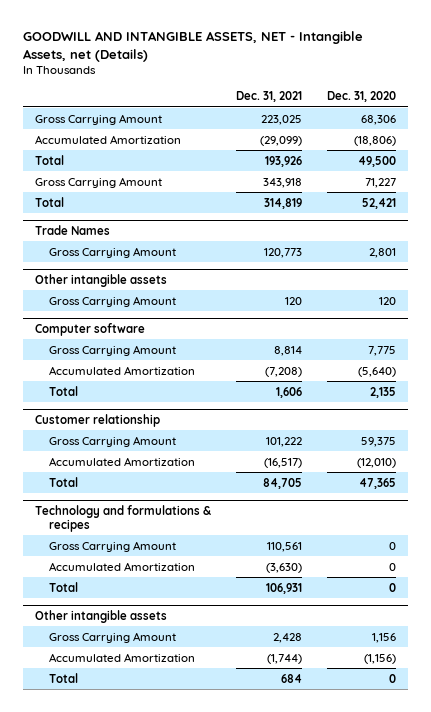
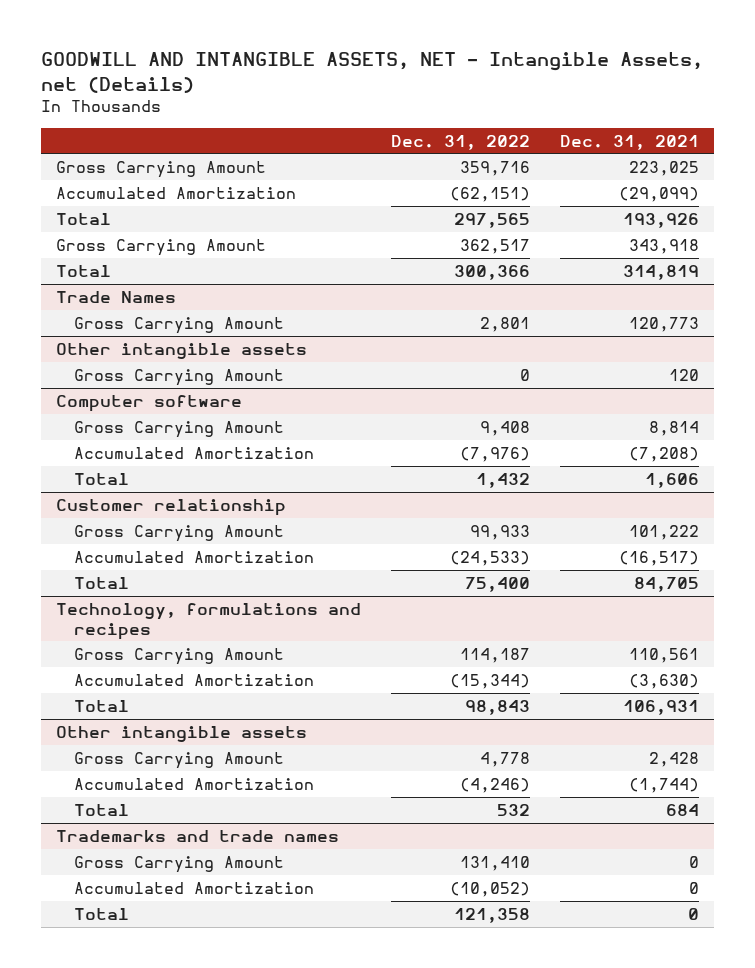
[326,91,396,103] Dec. 31, 2020 -> none
none -> [391,134,531,150] Dec. 31, 2022
[35,504,212,532] Technology and formulations & recipes -> [56,602,362,640] Technology, formulations and recipes
none -> [56,829,340,842] Trademarks and trade names
none -> [73,855,284,873] Gross Carrying Amount
none -> [73,881,314,894] Accumulated Amortization
none -> [73,907,129,920] Total

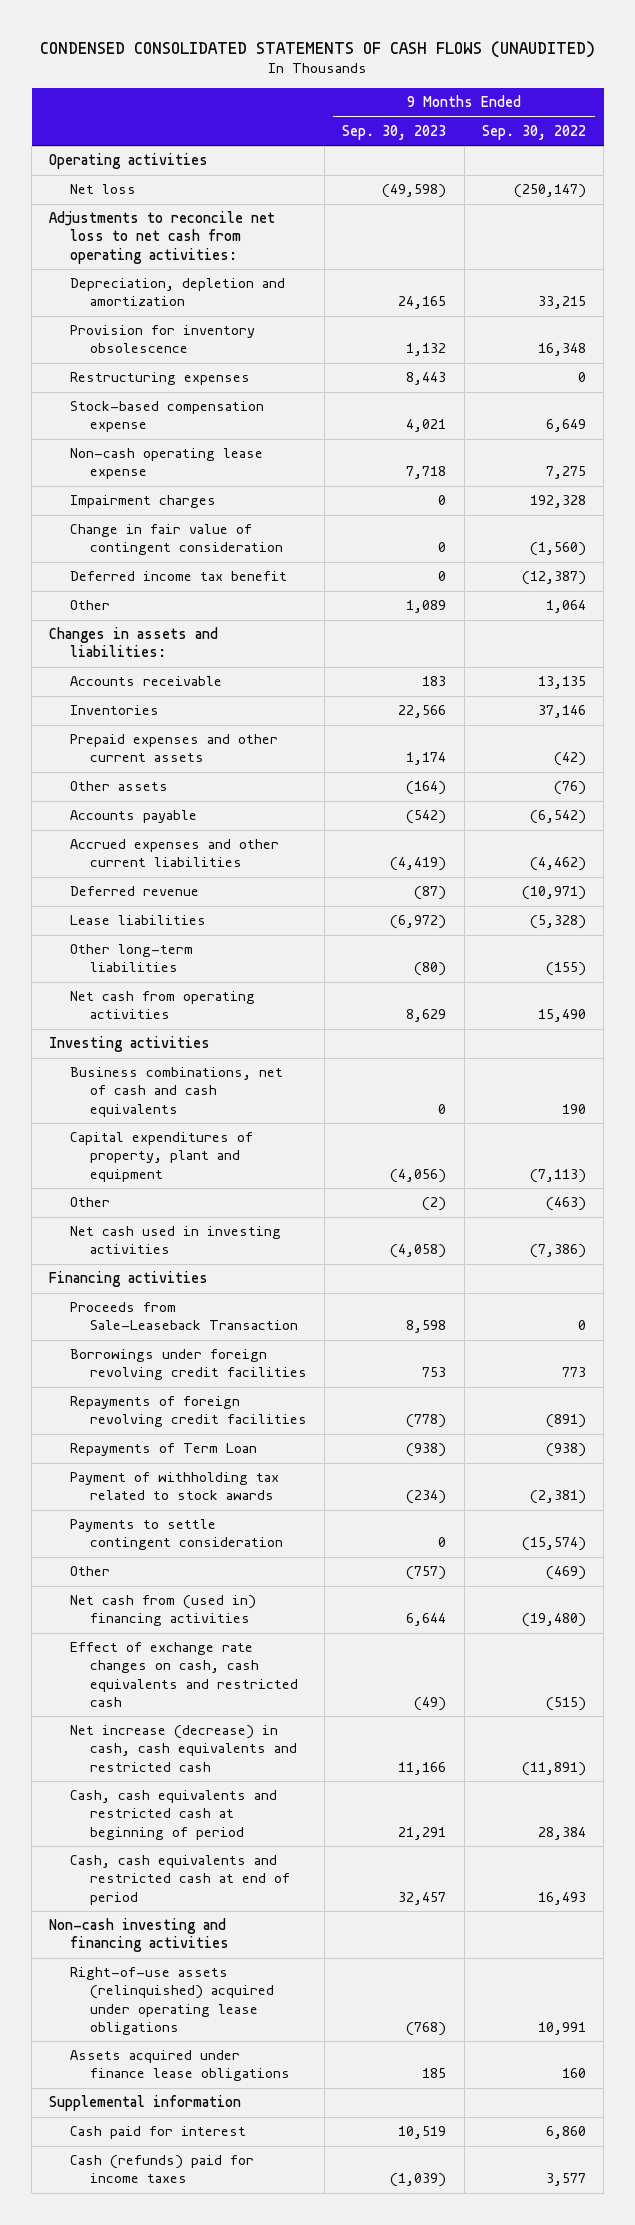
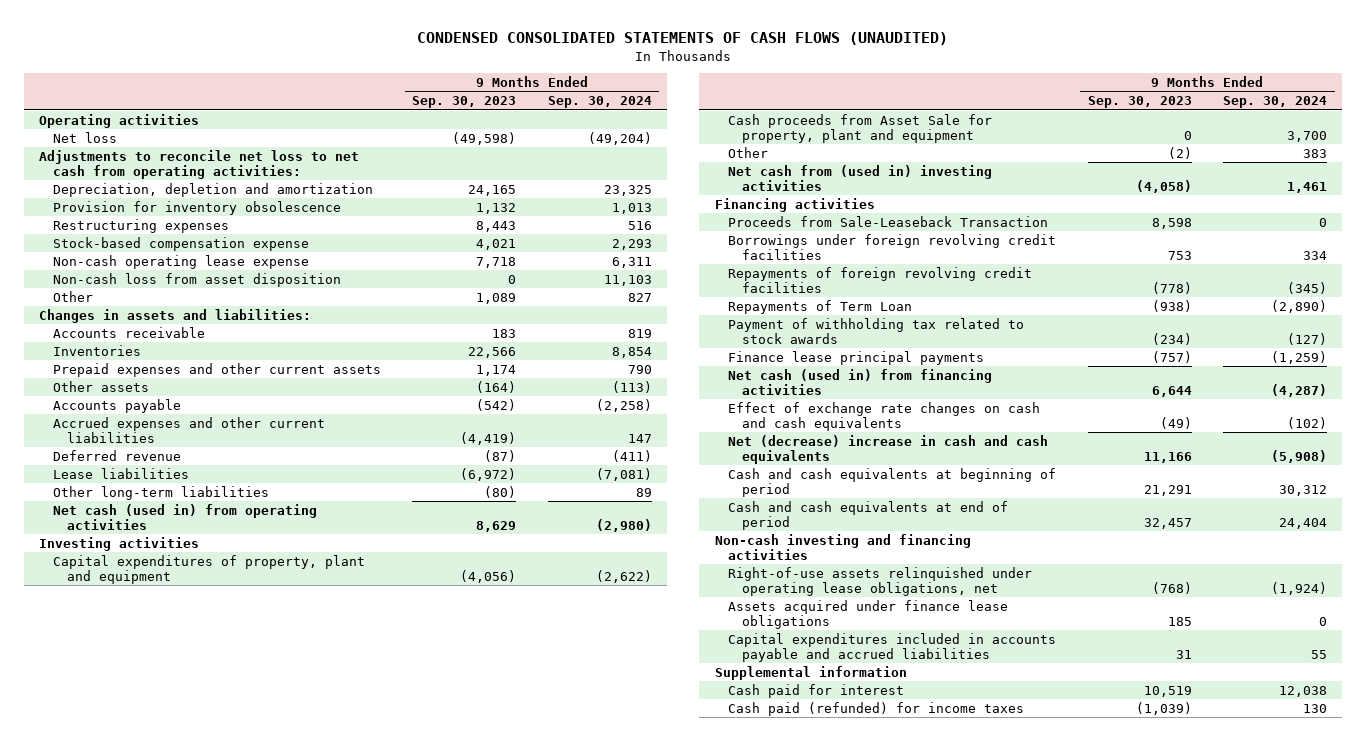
[481,124,586,140] Sep. 30, 2022 -> none
none -> [547,96,652,109] Sep. 30, 2024
[69,495,216,509] Impairment charges -> none
[69,524,283,556] Change in fair value of contingent consideration -> none
[69,571,287,582] Deferred income tax benefit -> none
none -> [53,272,342,287] Non-cash loss from asset disposition
[69,991,255,1020] Net cash from operating activities -> [53,503,318,530] Net cash (used in) from operating activities
[69,1067,283,1117] Business combinations, net of cash and cash equivalents -> none
none -> [728,113,993,143] Cash proceeds from Asset Sale for property, plant and equipment
[69,1226,281,1255] Net cash used in investing activities -> [728,164,993,191] Net cash from (used in) investing activities
[69,1519,283,1551] Payments to settle contingent consideration -> none
[69,1566,110,1577] Other -> [728,350,985,365] Finance lease principal payments
[69,1595,256,1627] Net cash from (used in) financing activities -> [728,368,993,395] Net cash (used in) from financing activities
[69,1642,298,1707] Effect of exchange rate changes on cash, cash equivalents and restricted cash -> [728,401,1041,431] Effect of exchange rate changes on cash and cash equivalents
[69,1725,297,1772] Net increase (decrease) in cash, cash equivalents and restricted cash -> [728,434,1049,464] Net (decrease) increase in cash and cash equivalents
[69,1790,277,1840] Cash, cash equivalents and restricted cash at beginning of period -> [728,467,1057,497] Cash and cash equivalents at beginning of period
[69,1855,290,1905] Cash, cash equivalents and restricted cash at end of period -> [728,500,1009,530] Cash and cash equivalents at end of period
[69,1967,274,2035] Right-of-use assets (relinquished) acquired under operating lease obligations -> [728,566,1033,596] Right-of-use assets relinquished under operating lease obligations, net
none -> [728,632,1057,662] Capital expenditures included in accounts payable and accrued liabilities
[69,2155,254,2184] Cash (refunds) paid for income taxes -> [728,701,1025,716] Cash paid (refunded) for income taxes

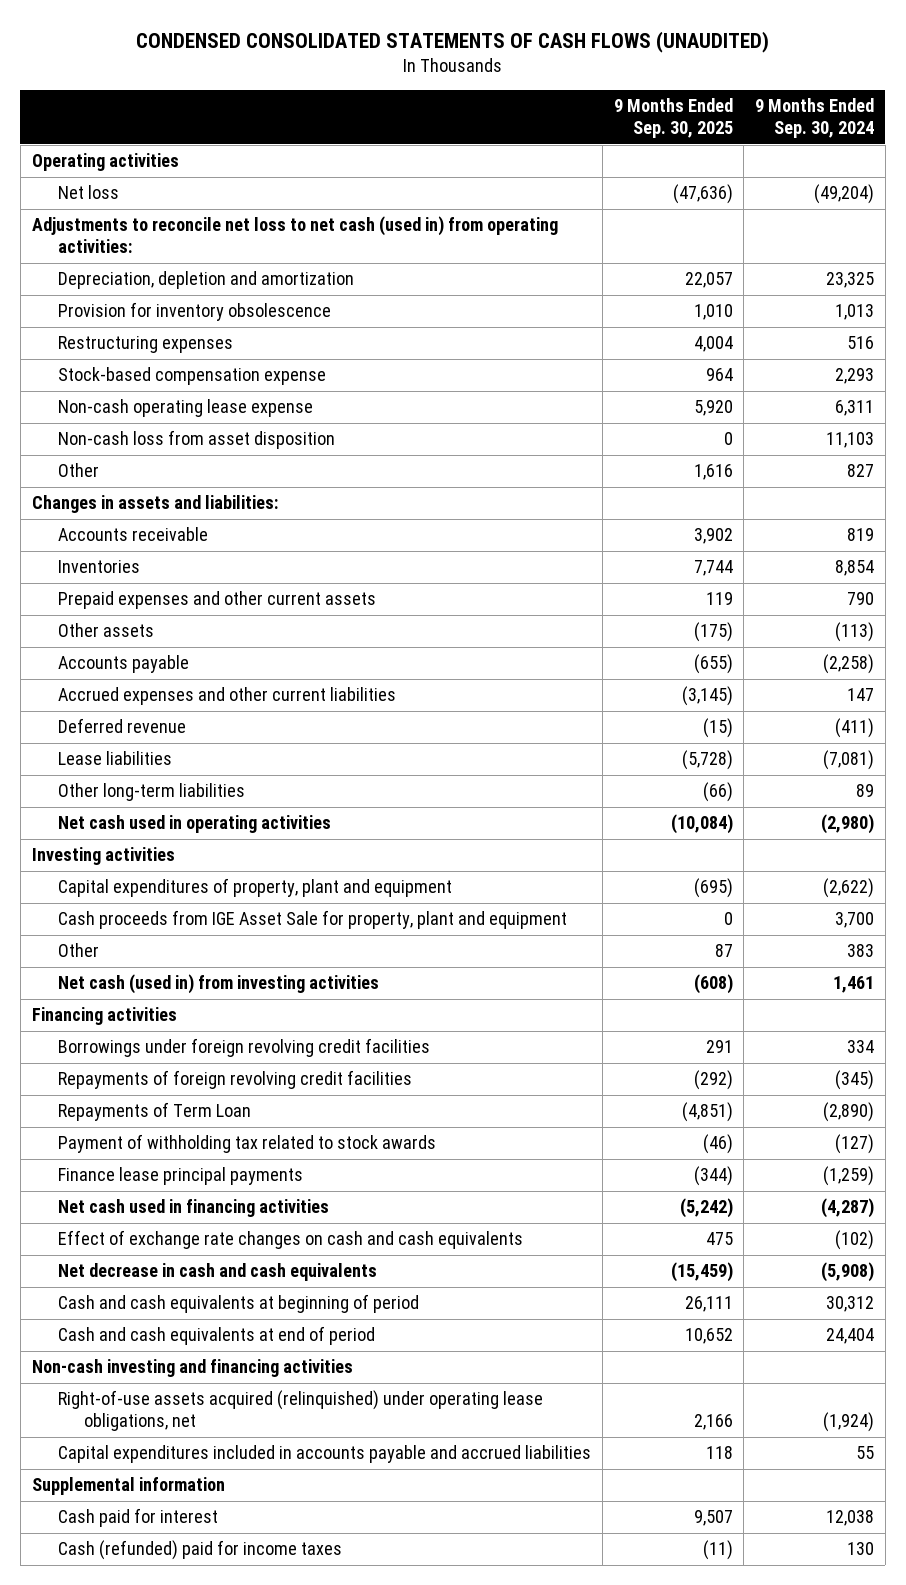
[412,96,517,109] Sep. 30, 2023 -> none
none -> [613,98,733,139] 9 Months Ended Sep. 30, 2025
[39,149,360,179] Adjustments to reconcile net loss to net cash from operating activities: -> [31,216,558,254] Adjustments to reconcile net loss to net cash (used in) from operating activities:
[53,503,318,530] Net cash (used in) from operating activities -> [57,815,331,834] Net cash used in operating activities
[728,113,993,143] Cash proceeds from Asset Sale for property, plant and equipment -> [57,910,567,930] Cash proceeds from IGE Asset Sale for property, plant and equipment
[728,164,993,191] Net cash from (used in) investing activities -> [57,974,379,995] Net cash (used in) from investing activities
[728,215,1049,227] Proceeds from Sale-Leaseback Transaction -> none
[728,368,993,395] Net cash (used in) from financing activities -> [57,1199,329,1218] Net cash used in financing activities
[728,434,1049,464] Net (decrease) increase in cash and cash equivalents -> [57,1263,377,1282] Net decrease in cash and cash equivalents
[728,599,1009,629] Assets acquired under finance lease obligations -> none
[728,566,1033,596] Right-of-use assets relinquished under operating lease obligations, net -> [57,1390,543,1432] Right-of-use assets acquired (relinquished) under operating lease obligations, net
[728,701,1025,716] Cash paid (refunded) for income taxes -> [57,1540,342,1561] Cash (refunded) paid for income taxes

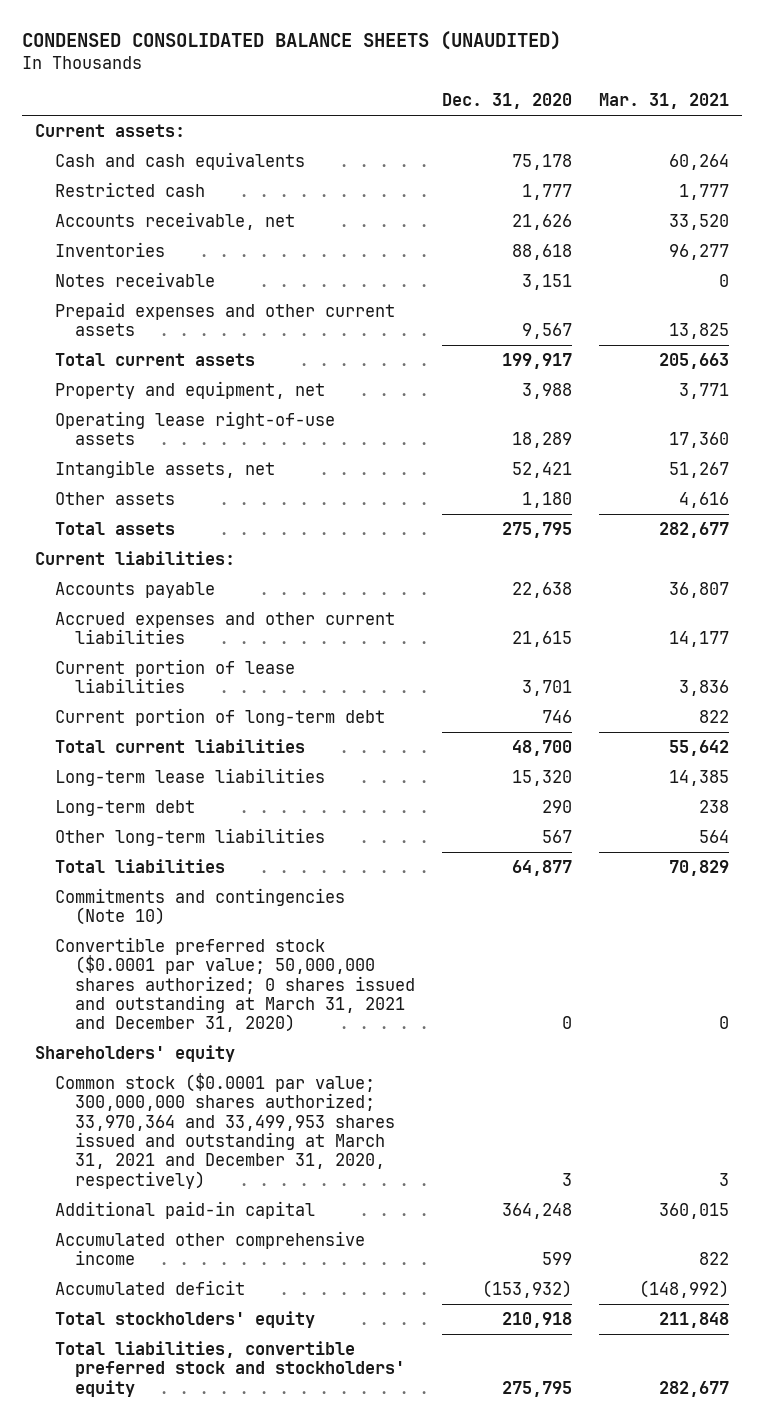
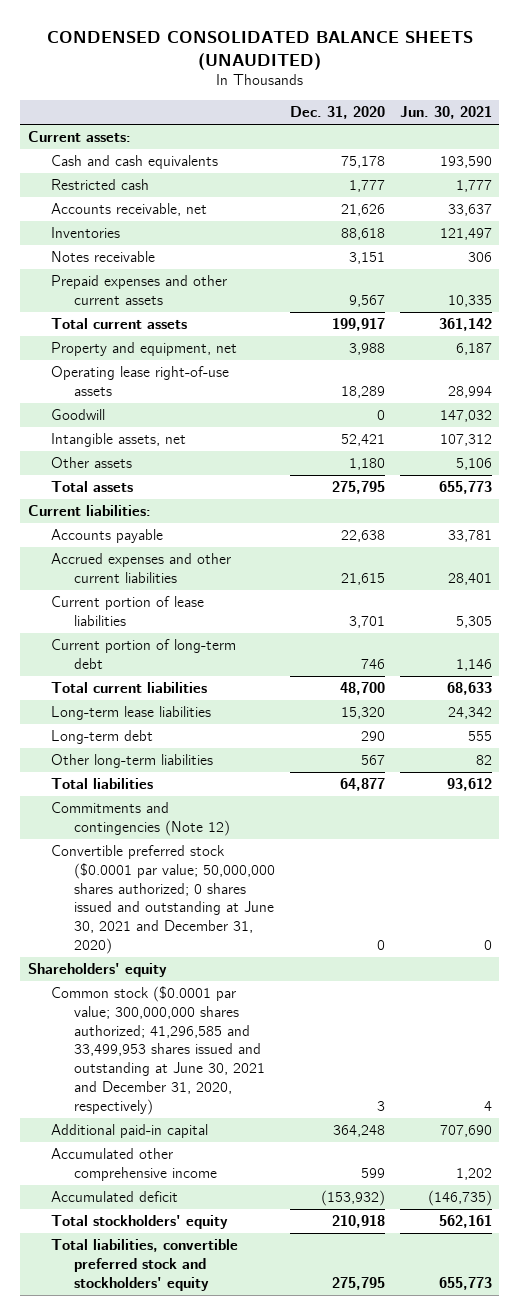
[598,93,729,110] Mar. 31, 2021 -> none
none -> [399,106,492,120] Jun. 30, 2021
none -> [50,409,105,421] Goodwill
[55,887,346,926] Commitments and contingencies (Note 10) -> [50,802,230,836] Commitments and contingencies (Note 12)
[55,936,416,1033] Convertible preferred stock ($0.0001 par value; 50,000,000 shares authorized; 0 shares issued and outstanding at March 31, 2021 and December 31, 2020) -> [50,845,275,954] Convertible preferred stock ($0.0001 par value; 50,000,000 shares authorized; 0 shares issued and outstanding at June 30, 2021 and December 31, 2020)
[55,1072,396,1189] Common stock ($0.0001 par value; 300,000,000 shares authorized; 33,970,364 and 33,499,953 shares issued and outstanding at March 31, 2021 and December 31, 2020, respectively) -> [50,986,265,1115] Common stock ($0.0001 par value; 300,000,000 shares authorized; 41,296,585 and 33,499,953 shares issued and outstanding at June 30, 2021 and December 31, 2020, respectively)

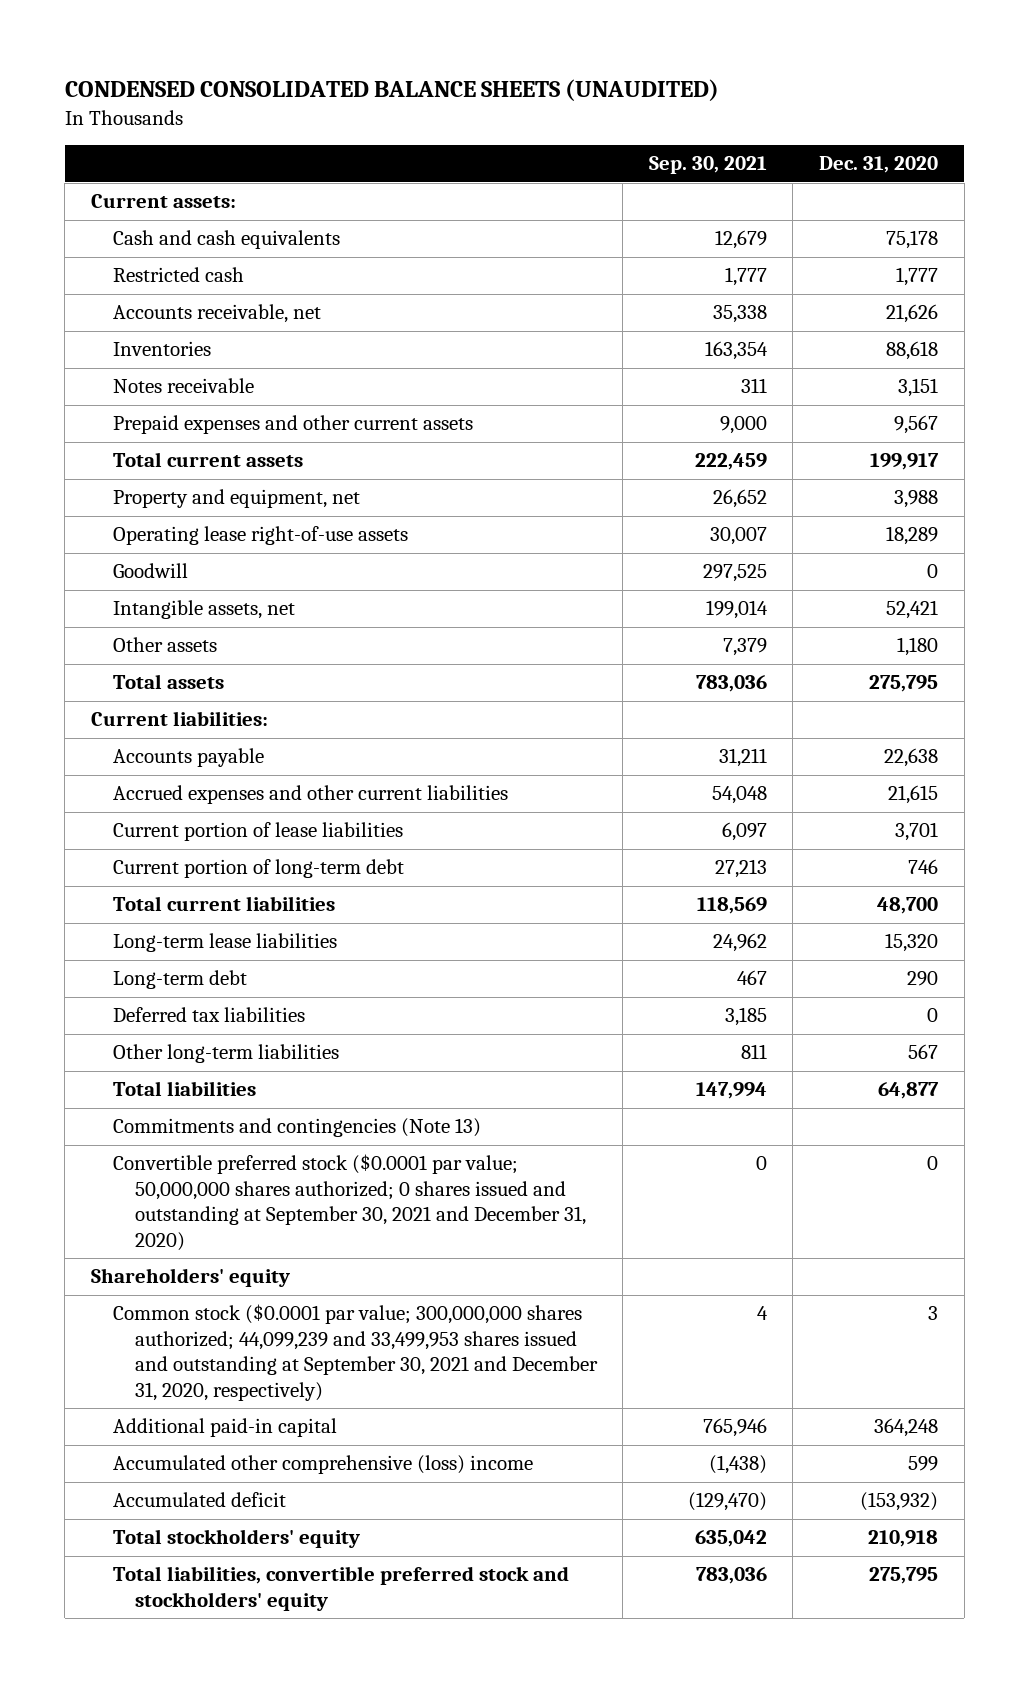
[399,106,492,120] Jun. 30, 2021 -> none
none -> [648,156,767,175] Sep. 30, 2021
none -> [112,1007,305,1023] Deferred tax liabilities
[50,802,230,836] Commitments and contingencies (Note 12) -> [112,1118,481,1138] Commitments and contingencies (Note 13)
[50,845,275,954] Convertible preferred stock ($0.0001 par value; 50,000,000 shares authorized; 0 shares issued and outstanding at June 30, 2021 and December 31, 2020) -> [112,1154,586,1252] Convertible preferred stock ($0.0001 par value; 50,000,000 shares authorized; 0 shares issued and outstanding at September 30, 2021 and December 31, 2020)
[50,986,265,1115] Common stock ($0.0001 par value; 300,000,000 shares authorized; 41,296,585 and 33,499,953 shares issued and outstanding at June 30, 2021 and December 31, 2020, respectively) -> [112,1304,598,1402] Common stock ($0.0001 par value; 300,000,000 shares authorized; 44,099,239 and 33,499,953 shares issued and outstanding at September 30, 2021 and December 31, 2020, respectively)
[50,1148,217,1181] Accumulated other comprehensive income -> [112,1455,533,1475] Accumulated other comprehensive (loss) income

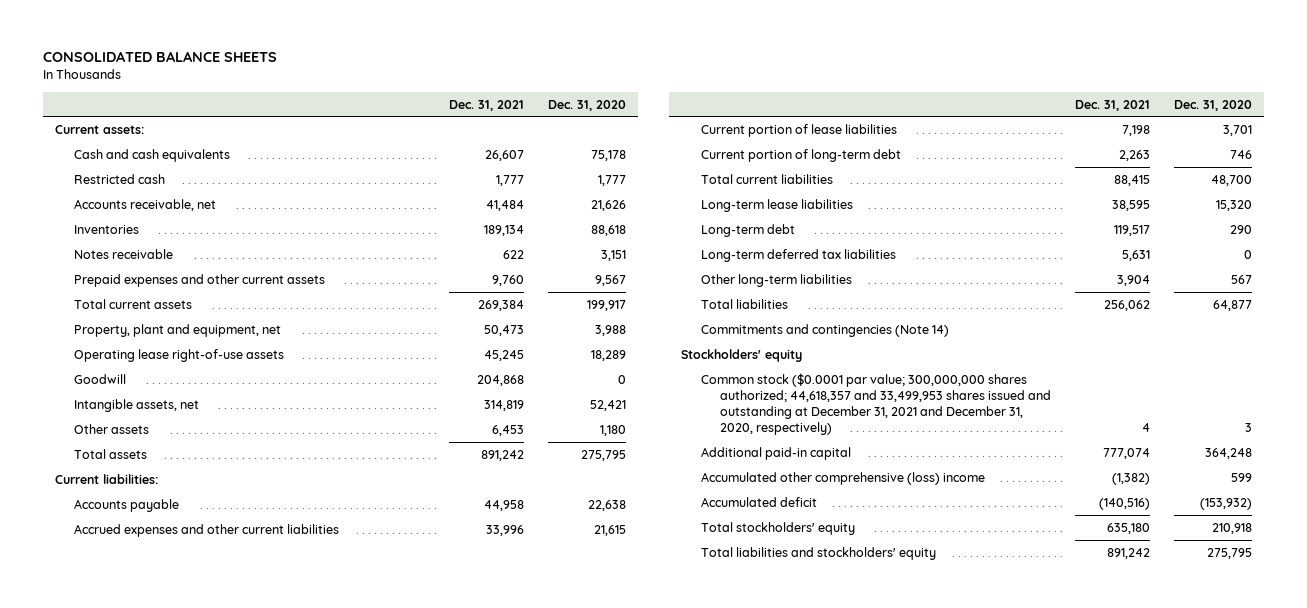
[64,78,719,101] CONDENSED CONSOLIDATED BALANCE SHEETS (UNAUDITED) -> [42,51,277,63] CONSOLIDATED BALANCE SHEETS
[648,156,767,175] Sep. 30, 2021 -> none
none -> [448,99,524,111] Dec. 31, 2021
[112,489,360,509] Property and equipment, net -> [74,323,282,337] Property, plant and equipment, net
[112,1007,305,1023] Deferred tax liabilities -> [700,248,896,262] Long-term deferred tax liabilities
[112,1154,586,1252] Convertible preferred stock ($0.0001 par value; 50,000,000 shares authorized; 0 shares issued and outstanding at September 30, 2021 and December 31, 2020) -> none
[112,1118,481,1138] Commitments and contingencies (Note 13) -> [700,323,949,337] Commitments and contingencies (Note 14)
[90,1268,290,1288] Shareholders' equity -> [681,348,803,362] Stockholders' equity
[112,1304,598,1402] Common stock ($0.0001 par value; 300,000,000 shares authorized; 44,099,239 and 33,499,953 shares issued and outstanding at September 30, 2021 and December 31, 2020, respectively) -> [700,372,1052,436] Common stock ($0.0001 par value; 300,000,000 shares authorized; 44,618,357 and 33,499,953 shares issued and outstanding at December 31, 2021 and December 31, 2020, respectively)
[112,1566,569,1611] Total liabilities, convertible preferred stock and stockholders' equity -> [700,546,936,560] Total liabilities and stockholders' equity

